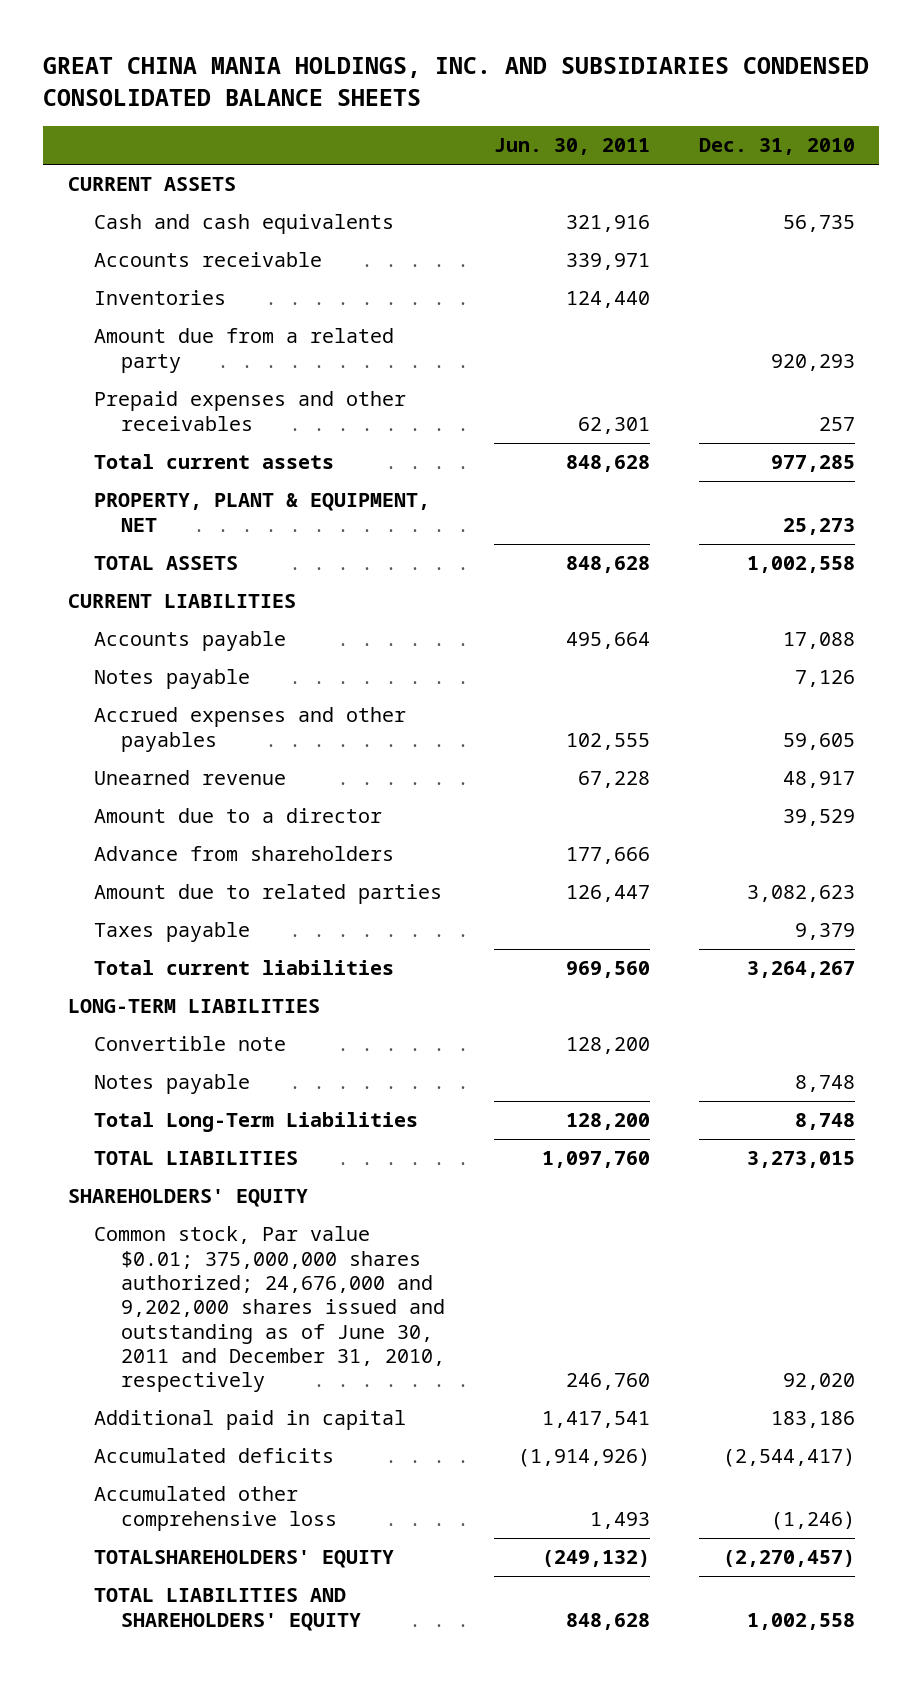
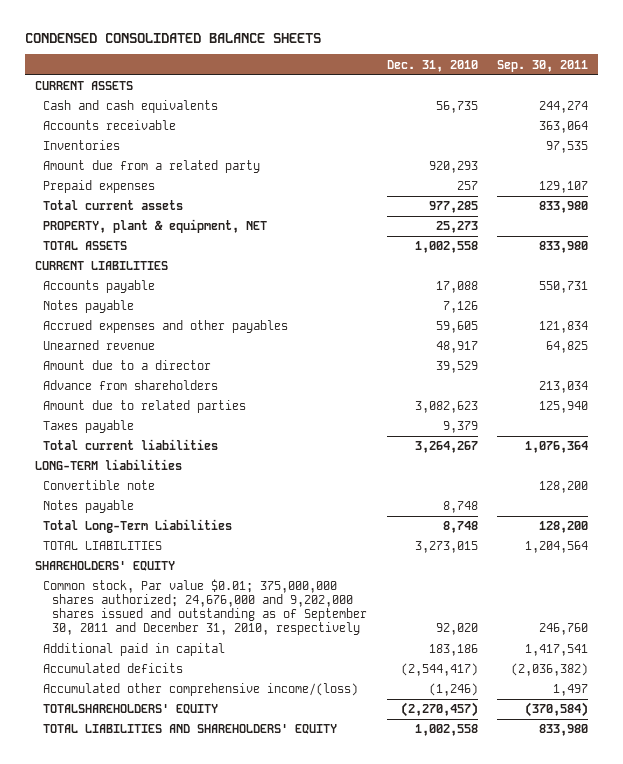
[43,57,870,106] GREAT CHINA MANIA HOLDINGS, INC. AND SUBSIDIARIES CONDENSED CONSOLIDATED BALANCE SHEETS -> [24,32,321,43] CONDENSED CONSOLIDATED BALANCE SHEETS
[493,138,650,156] Jun. 30, 2011 -> none
none -> [497,59,589,72] Sep. 30, 2011
[94,391,407,431] Prepaid expenses and other receivables -> [43,180,156,194] Prepaid expenses
[94,493,431,532] PROPERTY, PLANT & EQUIPMENT, NET -> [43,219,268,234] PROPERTY, plant & equipment, NET
[67,999,320,1014] LONG-TERM LIABILITIES -> [34,459,182,471] LONG-TERM liabilities
[94,1226,445,1393] Common stock, Par value $0.01; 375,000,000 shares authorized; 24,676,000 and 9,202,000 shares issued and outstanding as of June 30, 2011 and December 31, 2010, respectively -> [43,579,367,636] Common stock, Par value $0.01; 375,000,000 shares authorized; 24,676,000 and 9,202,000 shares issued and outstanding as of September 30, 2011 and December 31, 2010, respectively
[94,1486,337,1531] Accumulated other comprehensive loss -> [43,683,359,697] Accumulated other comprehensive income/(loss)

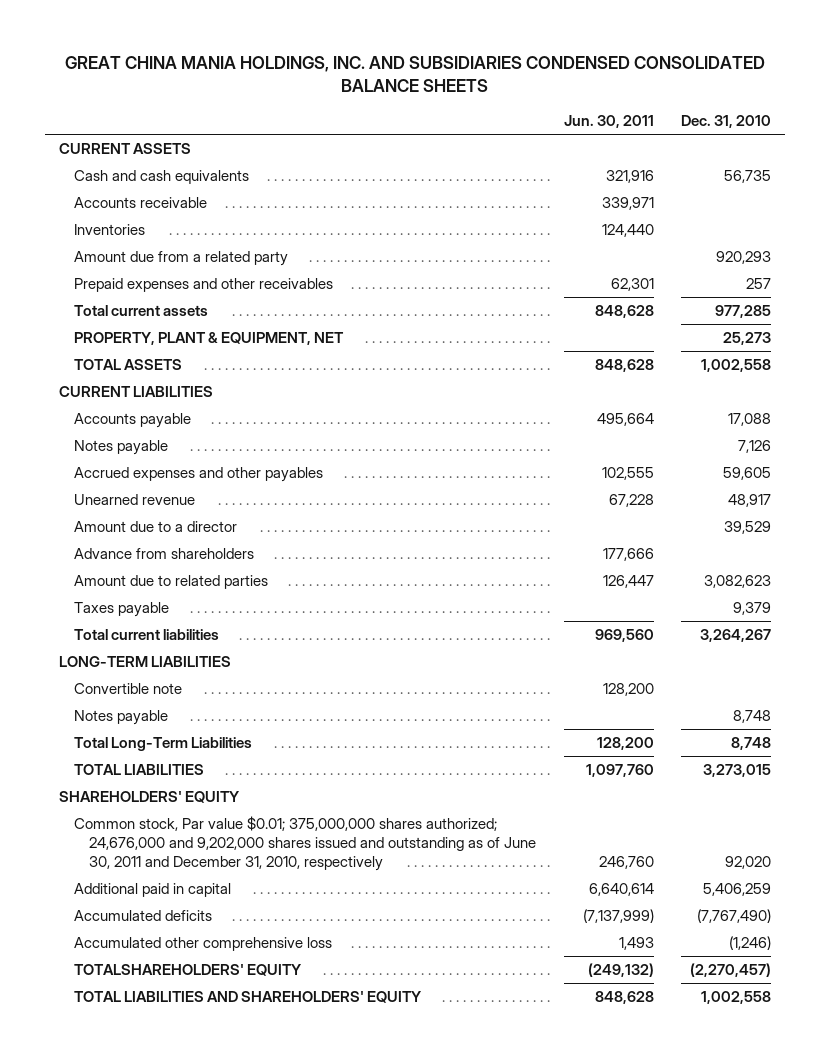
[24,32,321,43] CONDENSED CONSOLIDATED BALANCE SHEETS -> [64,55,765,92] GREAT CHINA MANIA HOLDINGS, INC. AND SUBSIDIARIES CONDENSED CONSOLIDATED BALANCE SHEETS
[497,59,589,72] Sep. 30, 2011 -> none
none -> [563,115,654,129] Jun. 30, 2011
[43,180,156,194] Prepaid expenses -> [74,278,334,293] Prepaid expenses and other receivables
[43,219,268,234] PROPERTY, plant & equipment, NET -> [74,332,345,346] PROPERTY, PLANT & EQUIPMENT, NET
[34,459,182,471] LONG-TERM liabilities -> [59,656,232,668] LONG-TERM LIABILITIES
[43,579,367,636] Common stock, Par value $0.01; 375,000,000 shares authorized; 24,676,000 and 9,202,000 shares issued and outstanding as of September 30, 2011 and December 31, 2010, respectively -> [74,816,537,871] Common stock, Par value $0.01; 375,000,000 shares authorized; 24,676,000 and 9,202,000 shares issued and outstanding as of June 30, 2011 and December 31, 2010, respectively
[428,644,478,657] 183,186 -> [702,883,771,897] 5,406,259
[400,663,478,677] (2,544,417) -> [696,909,771,924] (7,767,490)
[43,683,359,697] Accumulated other comprehensive income/(loss) -> [74,937,333,952] Accumulated other comprehensive loss

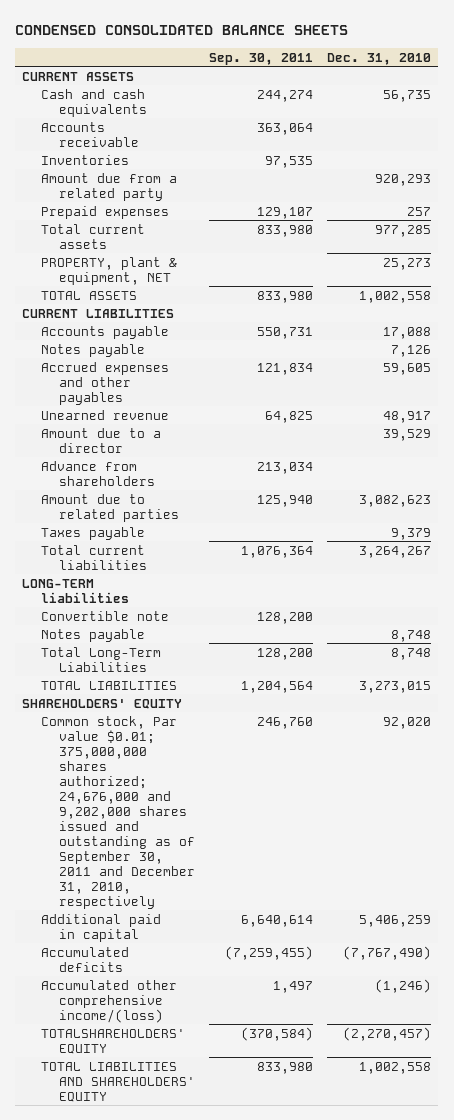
[64,55,765,92] GREAT CHINA MANIA HOLDINGS, INC. AND SUBSIDIARIES CONDENSED CONSOLIDATED BALANCE SHEETS -> [15,25,349,36] CONDENSED CONSOLIDATED BALANCE SHEETS
[563,115,654,129] Jun. 30, 2011 -> none
none -> [209,52,314,65] Sep. 30, 2011
[74,278,334,293] Prepaid expenses and other receivables -> [40,205,169,219] Prepaid expenses
[74,332,345,346] PROPERTY, PLANT & EQUIPMENT, NET -> [40,256,177,285] PROPERTY, plant & equipment, NET
[59,656,232,668] LONG-TERM LIABILITIES -> [22,578,129,603] LONG-TERM liabilities
[74,816,537,871] Common stock, Par value $0.01; 375,000,000 shares authorized; 24,676,000 and 9,202,000 shares issued and outstanding as of June 30, 2011 and December 31, 2010, respectively -> [40,715,196,909] Common stock, Par value $0.01; 375,000,000 shares authorized; 24,676,000 and 9,202,000 shares issued and outstanding as of September 30, 2011 and December 31, 2010, respectively
[74,937,333,952] Accumulated other comprehensive loss -> [40,979,177,1023] Accumulated other comprehensive income/(loss)

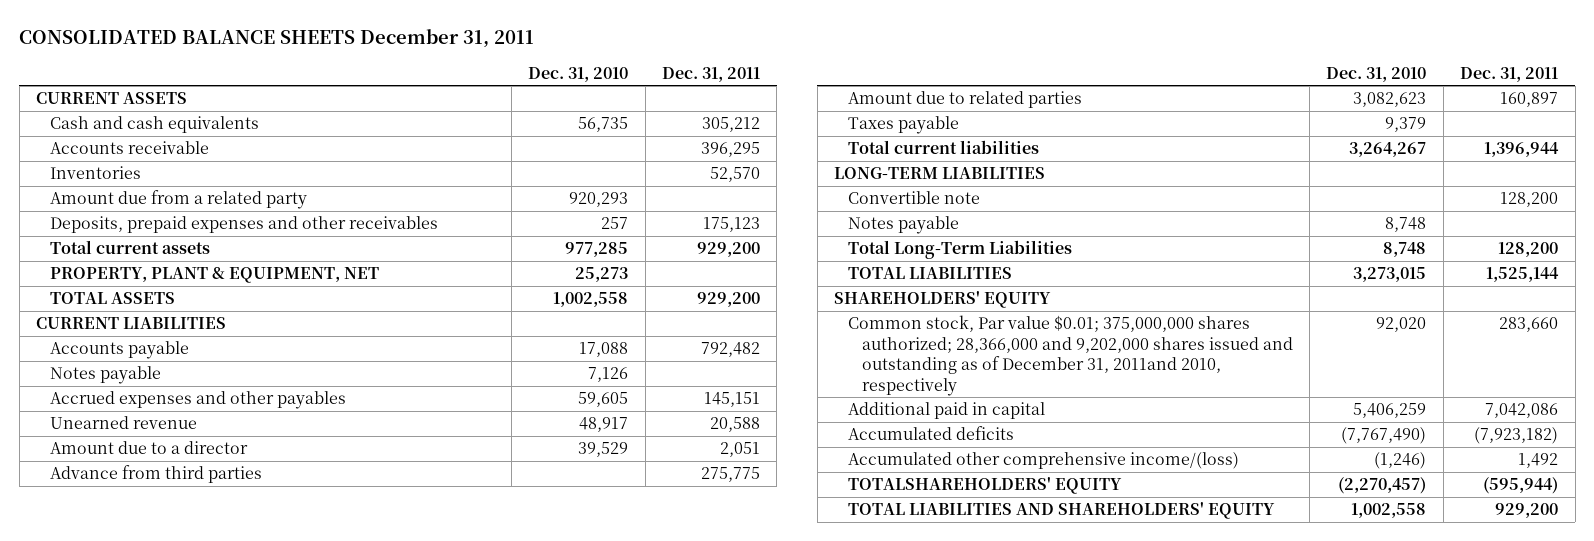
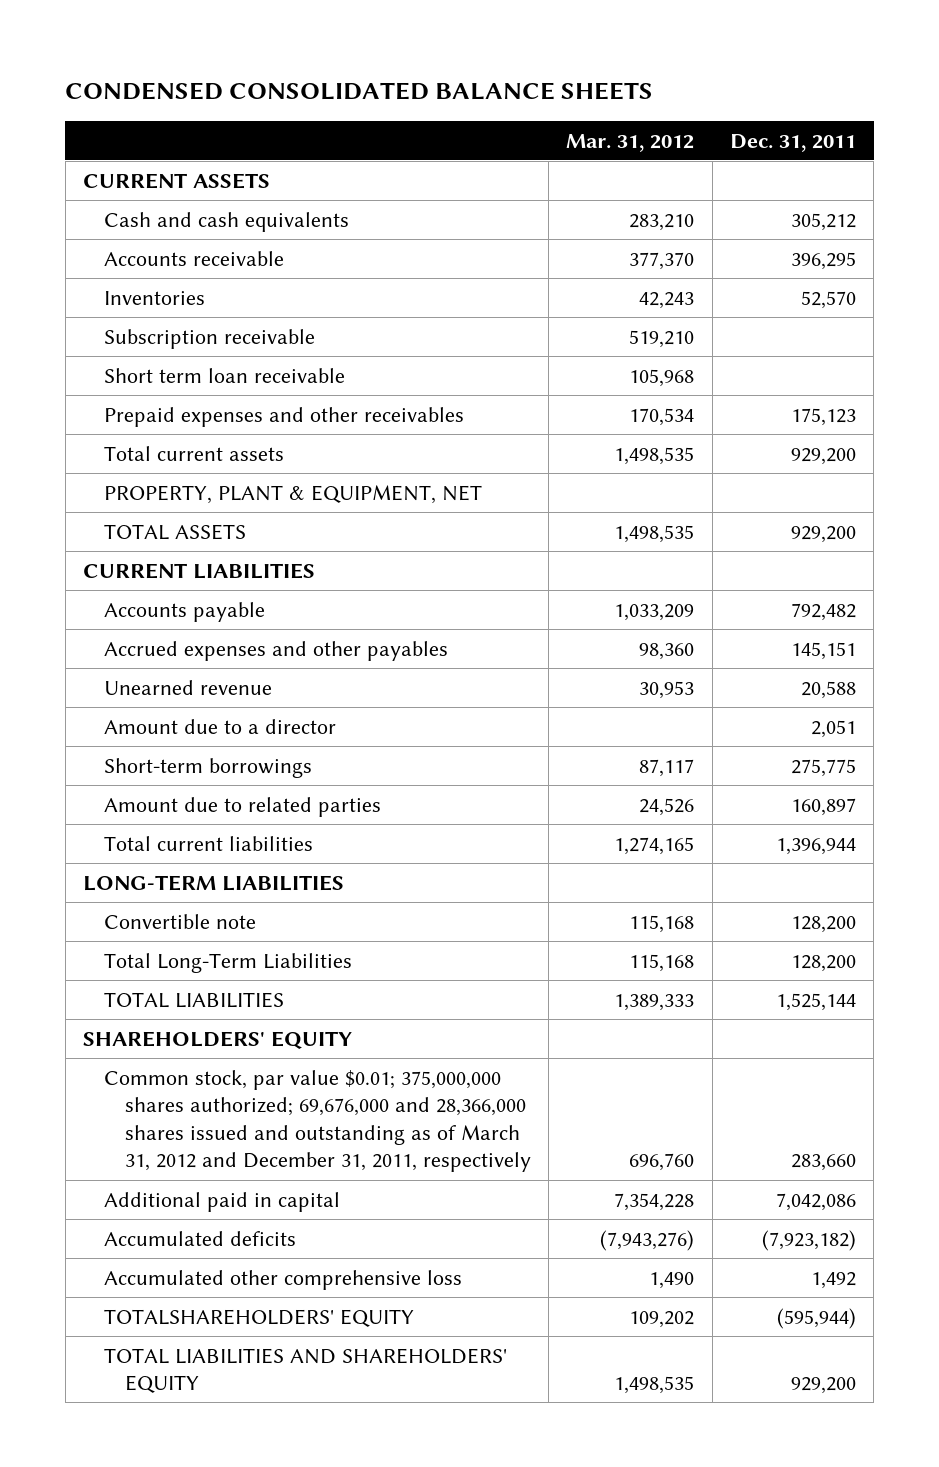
[19,29,535,49] CONSOLIDATED BALANCE SHEETS December 31, 2011 -> [65,82,654,101] CONDENSED CONSOLIDATED BALANCE SHEETS
[528,67,629,83] Dec. 31, 2010 -> none
none -> [566,133,695,152] Mar. 31, 2012
[49,190,307,210] Amount due from a related party -> none
none -> [103,328,315,349] Subscription receivable
none -> [103,367,345,383] Short term loan receivable
[49,216,438,234] Deposits, prepaid expenses and other receivables -> [103,406,464,427] Prepaid expenses and other receivables
[49,366,161,385] Notes payable -> none
[49,465,262,484] Advance from third parties -> [103,757,312,778] Short-term borrowings
[847,116,959,135] Taxes payable -> none
[847,216,959,235] Notes payable -> none
[847,315,1293,397] Common stock, Par value $0.01; 375,000,000 shares authorized; 28,366,000 and 9,202,000 shares issued and outstanding as of December 31, 2011and 2010, respectively -> [103,1069,531,1173] Common stock, par value $0.01; 375,000,000 shares authorized; 69,676,000 and 28,366,000 shares issued and outstanding as of March 31, 2012 and December 31, 2011, respectively
[847,452,1239,470] Accumulated other comprehensive income/(loss) -> [103,1269,462,1290] Accumulated other comprehensive loss

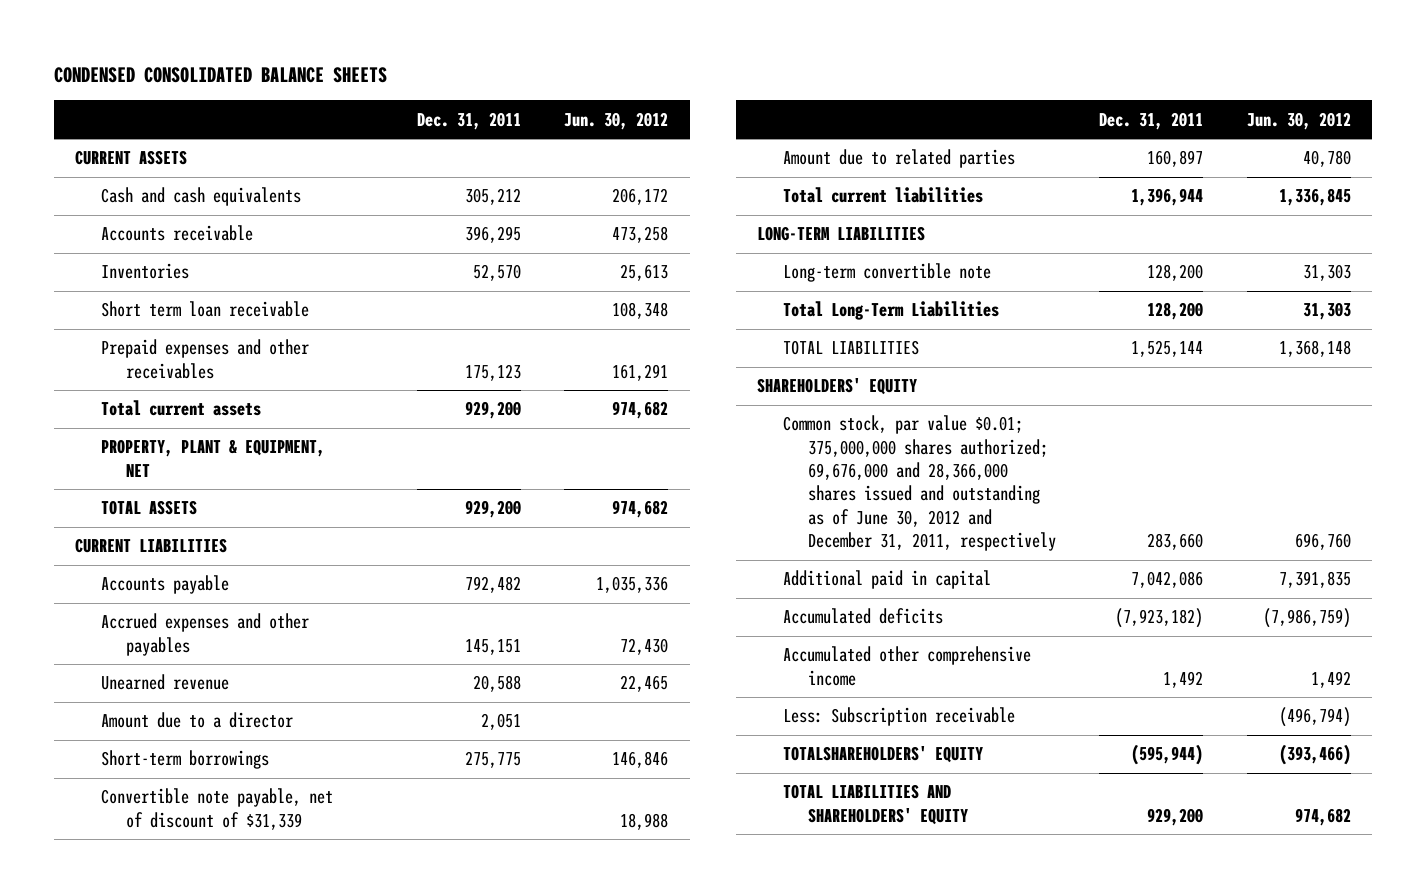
[566,133,695,152] Mar. 31, 2012 -> none
none -> [564,111,669,130] Jun. 30, 2012
[103,328,315,349] Subscription receivable -> none
none -> [100,788,333,830] Convertible note payable, net of discount of $31,339
[103,913,256,929] Convertible note -> [782,263,991,283] Long-term convertible note
[103,1069,531,1173] Common stock, par value $0.01; 375,000,000 shares authorized; 69,676,000 and 28,366,000 shares issued and outstanding as of March 31, 2012 and December 31, 2011, respectively -> [782,415,1057,552] Common stock, par value $0.01; 375,000,000 shares authorized; 69,676,000 and 28,366,000 shares issued and outstanding as of June 30, 2012 and December 31, 2011, respectively
[103,1269,462,1290] Accumulated other comprehensive loss -> [782,646,1031,686] Accumulated other comprehensive income
none -> [782,707,1015,727] Less: Subscription receivable

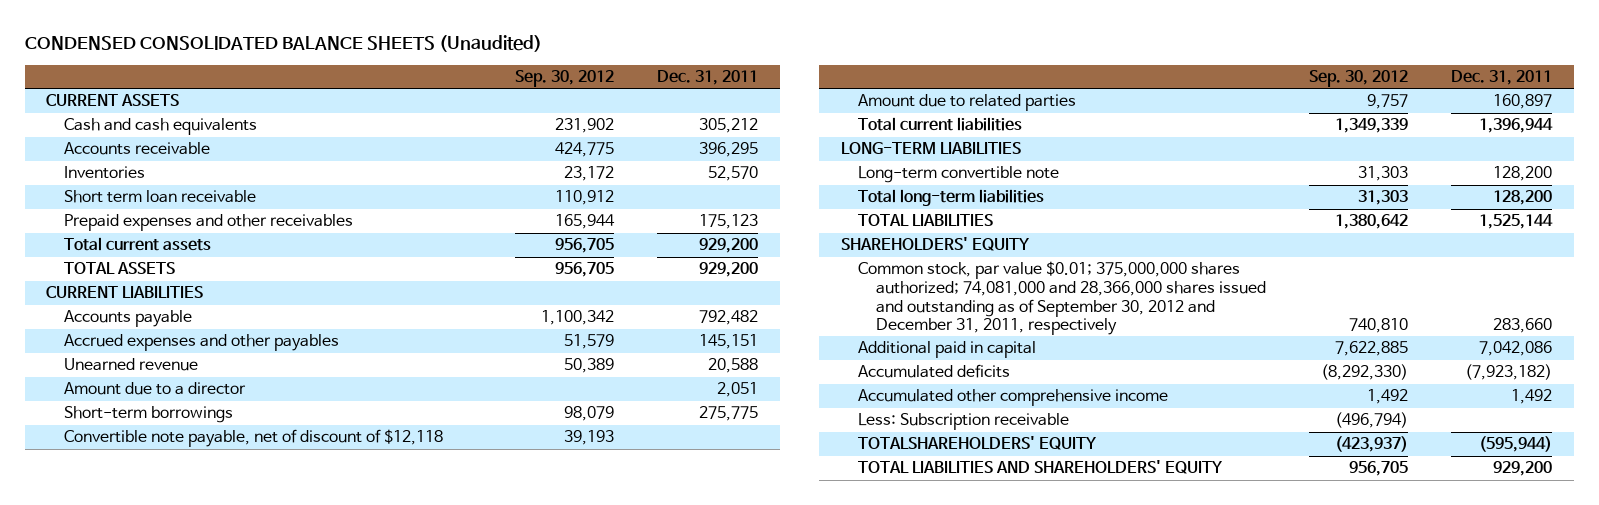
[53,66,387,83] CONDENSED CONSOLIDATED BALANCE SHEETS -> [24,35,542,53] CONDENSED CONSOLIDATED BALANCE SHEETS (Unaudited)
[564,111,669,130] Jun. 30, 2012 -> none
none -> [514,69,614,87] Sep. 30, 2012
[100,439,325,477] PROPERTY, PLANT & EQUIPMENT, NET -> none
[100,788,333,830] Convertible note payable, net of discount of $31,339 -> [64,429,444,448] Convertible note payable, net of discount of $12,118
[782,301,999,321] Total Long-Term Liabilities -> [858,189,1045,207] Total long-term liabilities
[782,415,1057,552] Common stock, par value $0.01; 375,000,000 shares authorized; 69,676,000 and 28,366,000 shares issued and outstanding as of June 30, 2012 and December 31, 2011, respectively -> [858,261,1266,336] Common stock, par value $0.01; 375,000,000 shares authorized; 74,081,000 and 28,366,000 shares issued and outstanding as of September 30, 2012 and December 31, 2011, respectively

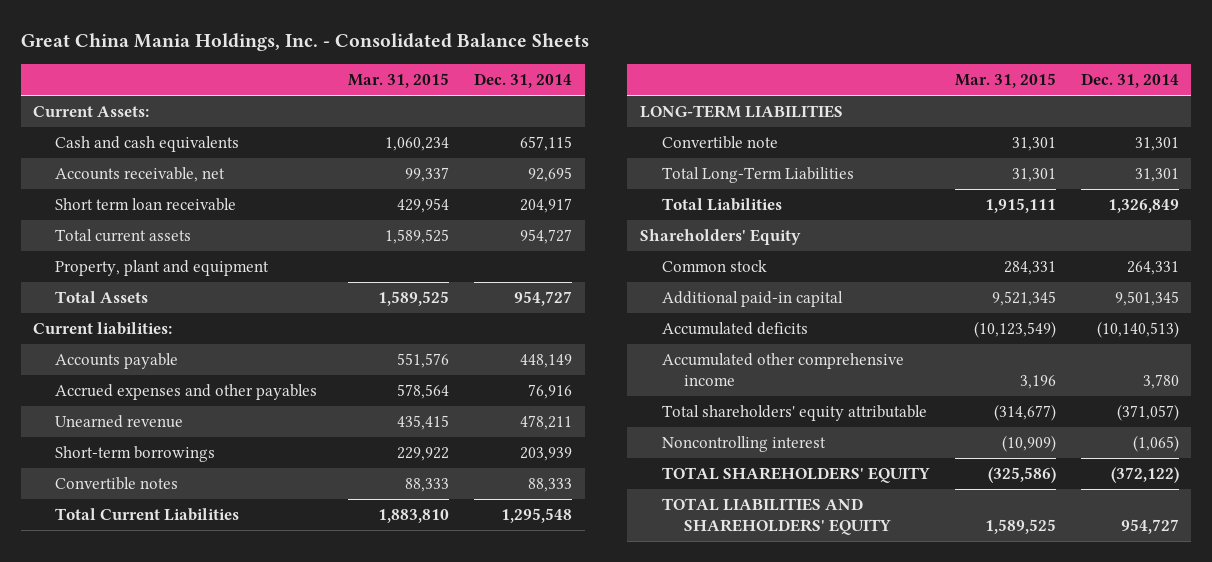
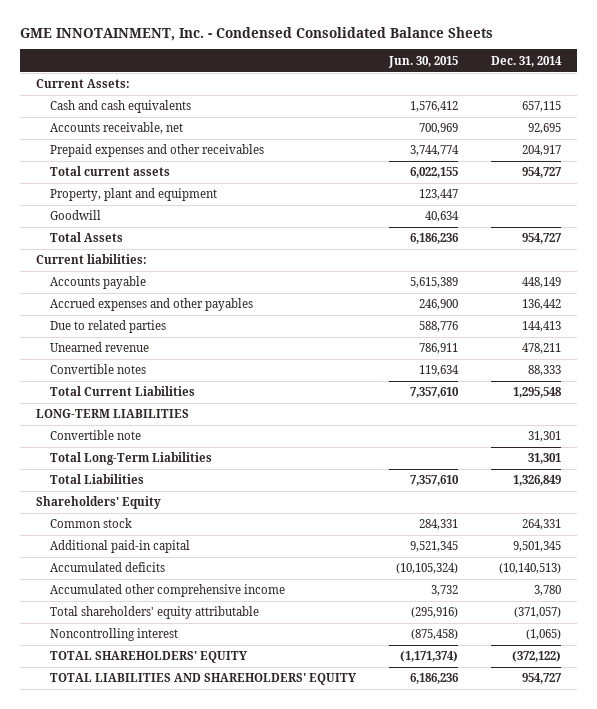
[20,33,589,52] Great China Mania Holdings, Inc. - Consolidated Balance Sheets -> [19,26,493,41] GME INNOTAINMENT, Inc. - Condensed Consolidated Balance Sheets
[348,73,450,89] Mar. 31, 2015 -> none
none -> [387,55,458,68] Jun. 30, 2015
[55,198,237,212] Short term loan receivable -> [49,144,264,158] Prepaid expenses and other receivables
none -> [49,210,101,221] Goodwill
[528,384,573,400] 76,916 -> [521,299,561,311] 136,442
none -> [49,320,166,334] Due to related parties
[55,446,216,463] Short-term borrowings -> none

